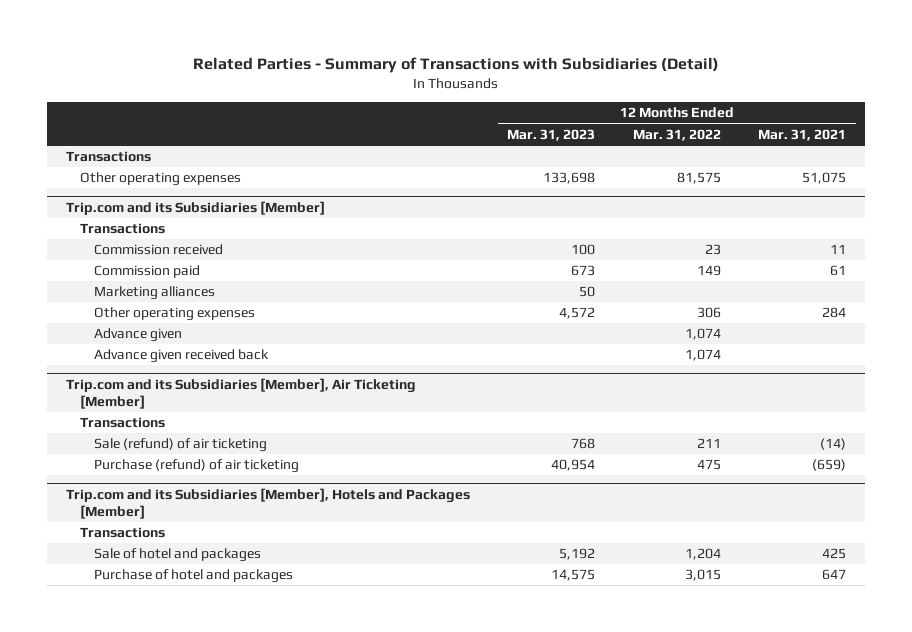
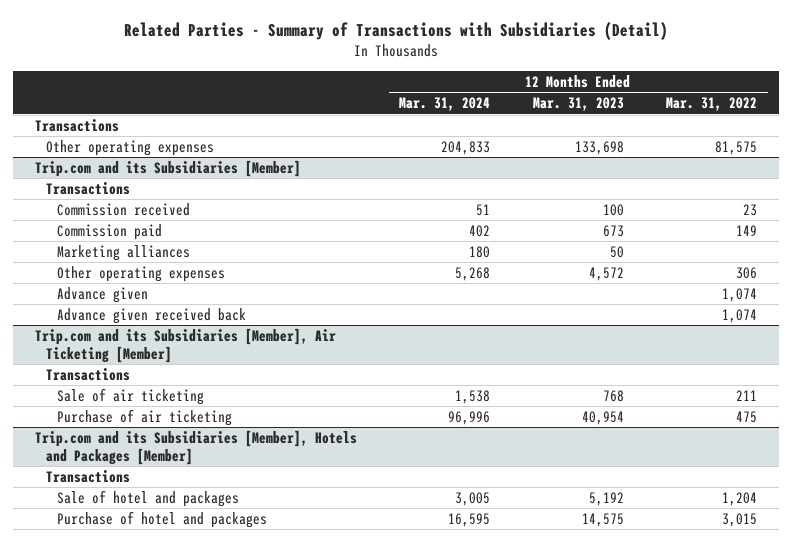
[758,128,847,141] Mar. 31, 2021 -> none
none -> [399,97,491,112] Mar. 31, 2024
[93,438,267,453] Sale (refund) of air ticketing -> [56,387,204,405] Sale of air ticketing
[93,459,299,474] Purchase (refund) of air ticketing -> [56,408,232,426] Purchase of air ticketing

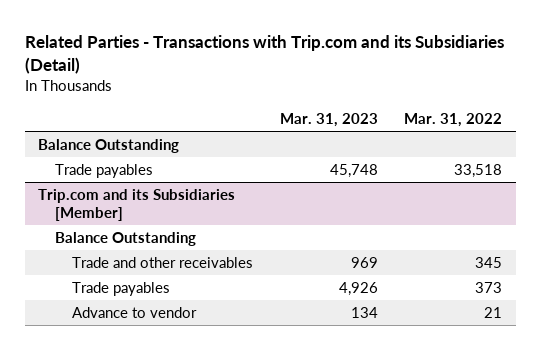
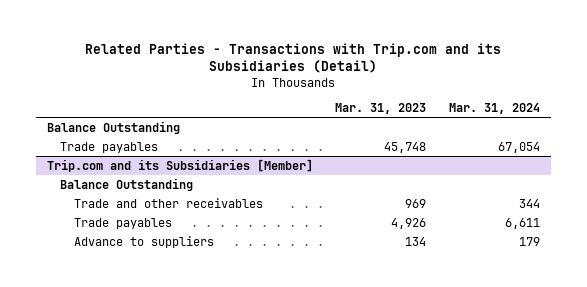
[404,113,503,128] Mar. 31, 2022 -> none
none -> [448,102,540,114] Mar. 31, 2024
[72,306,198,318] Advance to vendor -> [73,235,214,248] Advance to suppliers

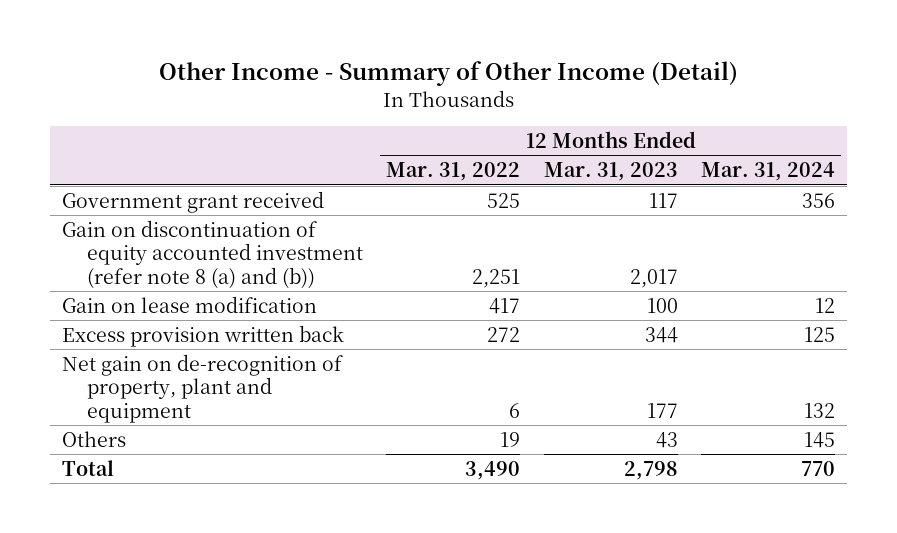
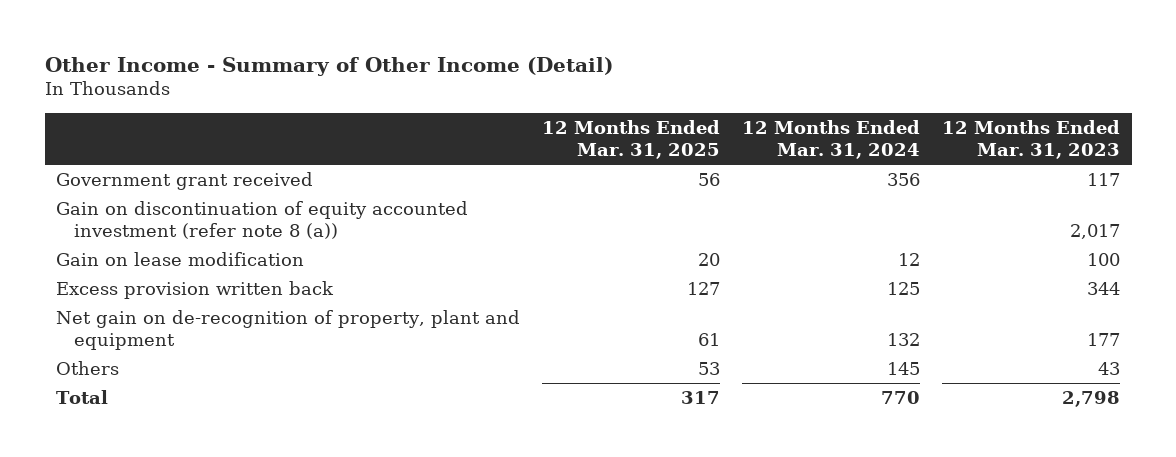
[386,162,521,182] Mar. 31, 2022 -> none
none -> [541,119,720,160] 12 Months Ended Mar. 31, 2025
[61,219,363,290] Gain on discontinuation of equity accounted investment (refer note 8 (a) and (b)) -> [55,200,468,240] Gain on discontinuation of equity accounted investment (refer note 8 (a))

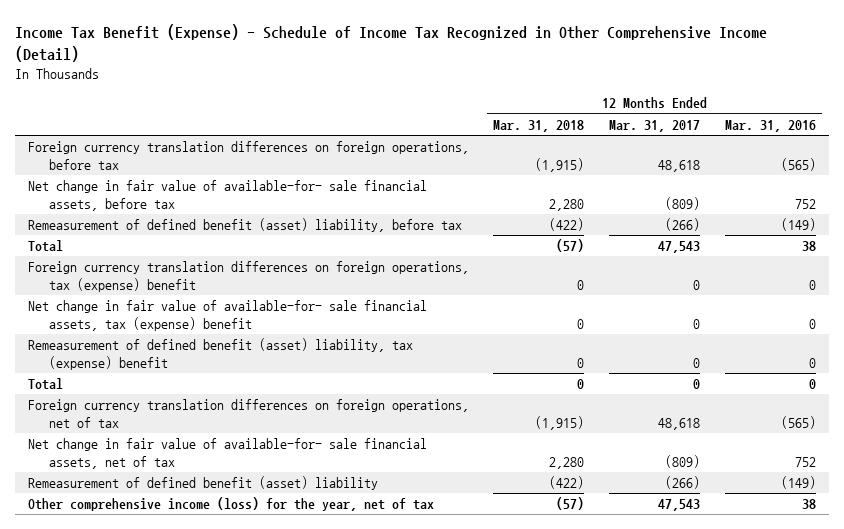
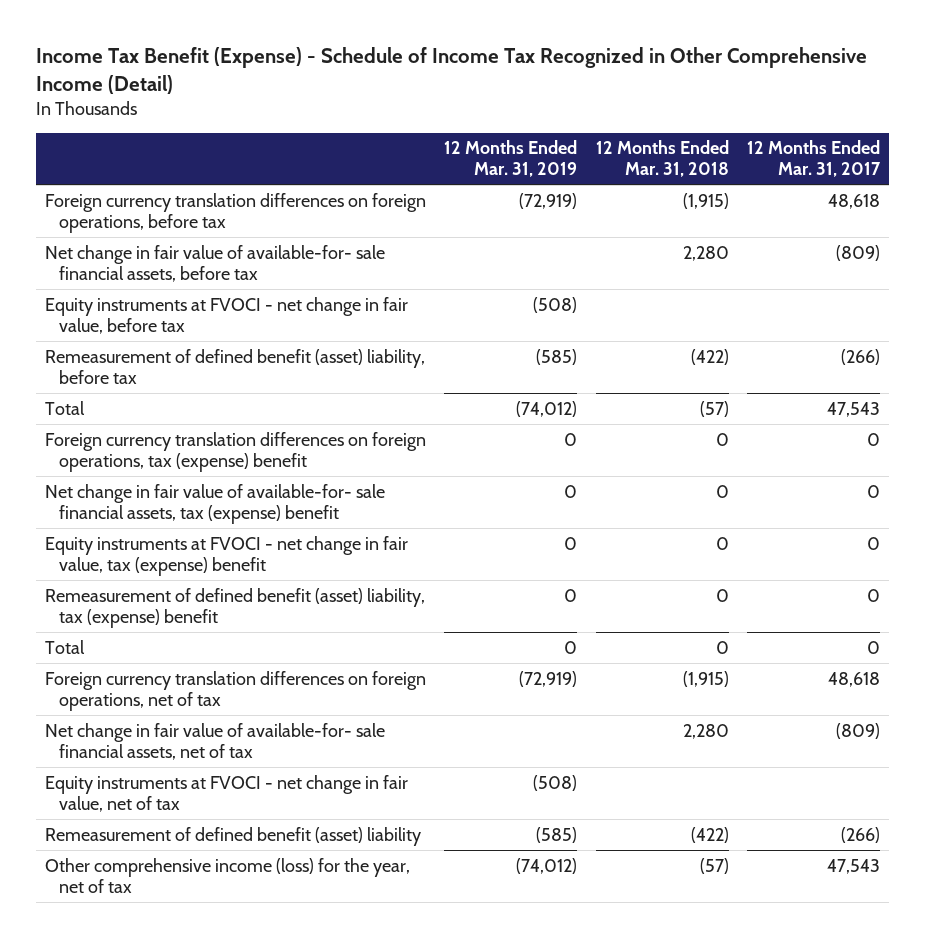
[725,119,817,132] Mar. 31, 2016 -> none
none -> [444,140,578,178] 12 Months Ended Mar. 31, 2019
none -> [44,296,408,334] Equity instruments at FVOCI - net change in fair value, before tax
none -> [44,535,408,576] Equity instruments at FVOCI - net change in fair value, tax (expense) benefit
none -> [44,774,408,812] Equity instruments at FVOCI - net change in fair value, net of tax

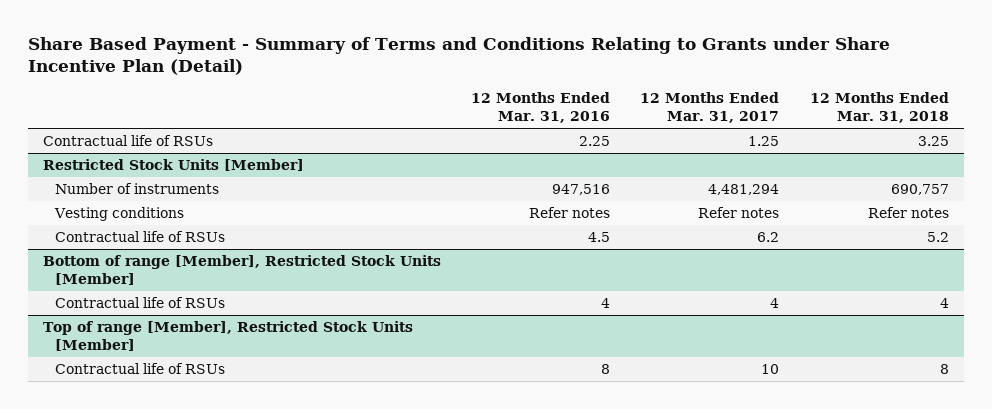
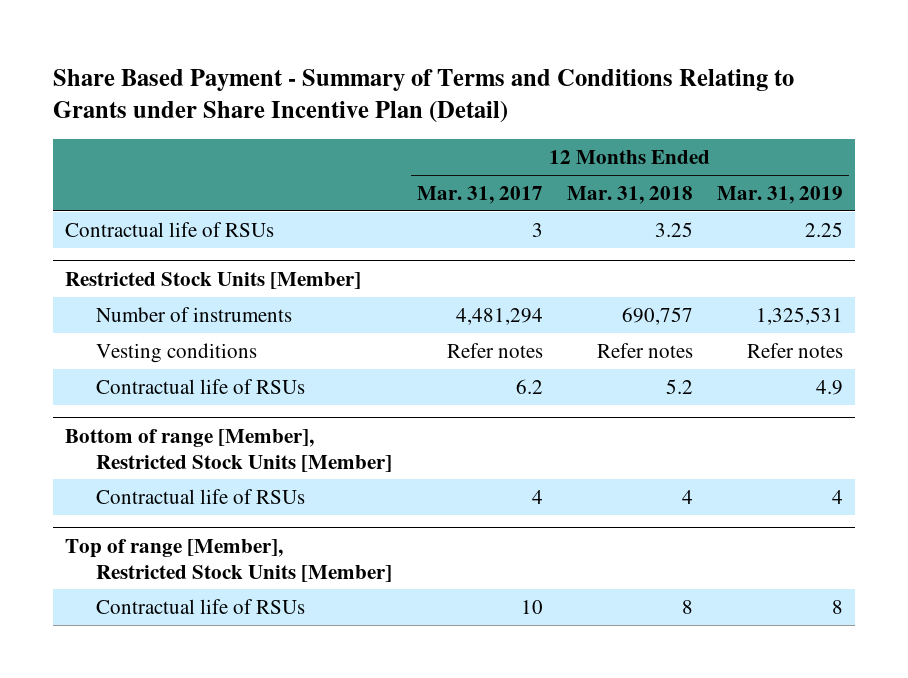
[471,92,611,124] 12 Months Ended Mar. 31, 2016 -> none
none -> [717,185,844,204] Mar. 31, 2019
[748,136,780,147] 1.25 -> [531,222,543,237] 3

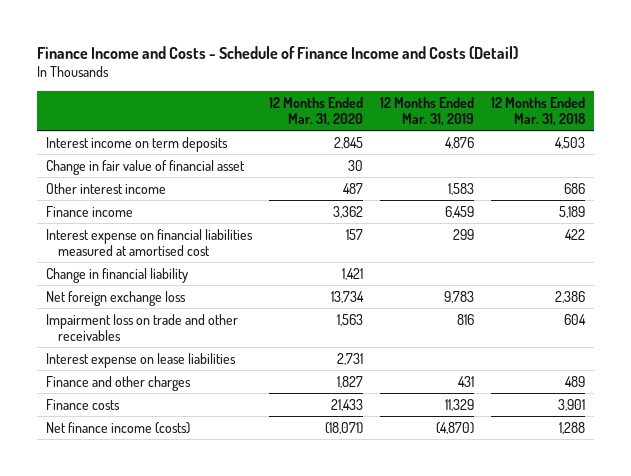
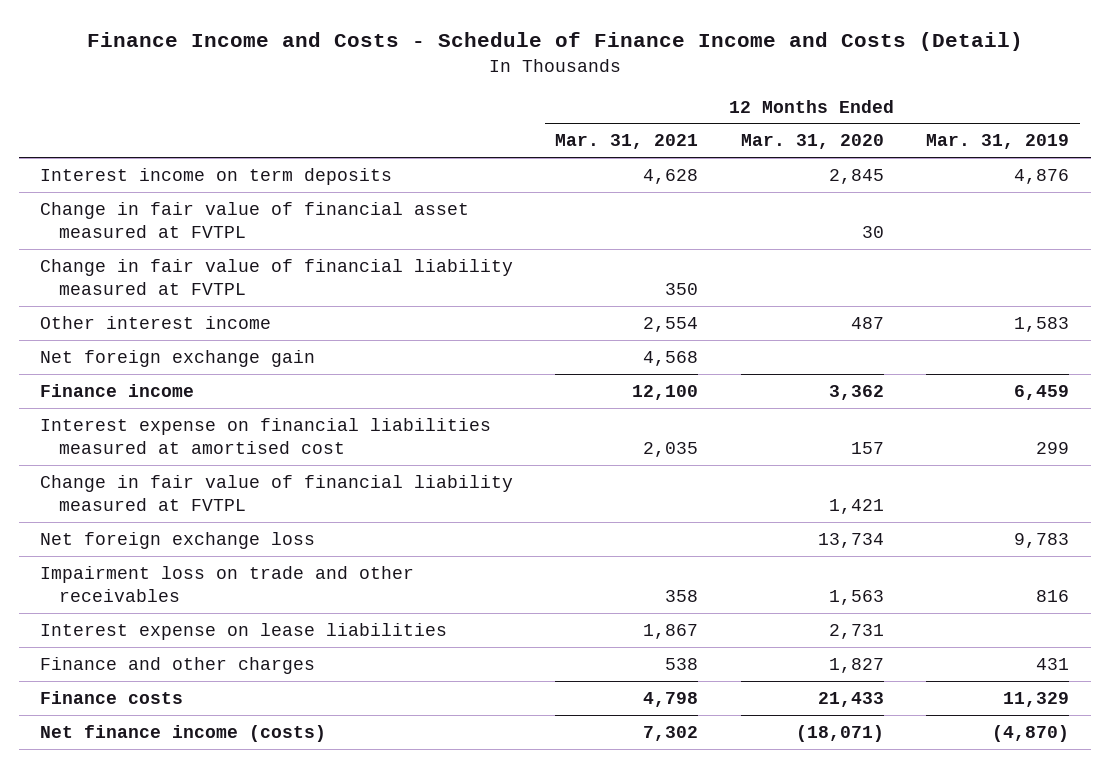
[491,96,587,126] 12 Months Ended Mar. 31, 2018 -> none
none -> [555,134,699,150] Mar. 31, 2021
[45,159,245,175] Change in fair value of financial asset -> [39,201,469,239] Change in fair value of financial asset measured at FVTPL
none -> [39,258,513,296] Change in fair value of financial liability measured at FVTPL
none -> [39,349,315,367] Net foreign exchange gain
[45,267,188,283] Change in financial liability -> [39,474,513,512] Change in fair value of financial liability measured at FVTPL

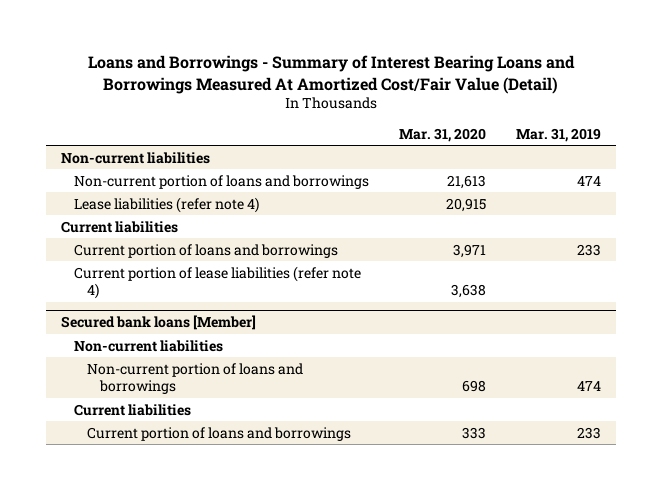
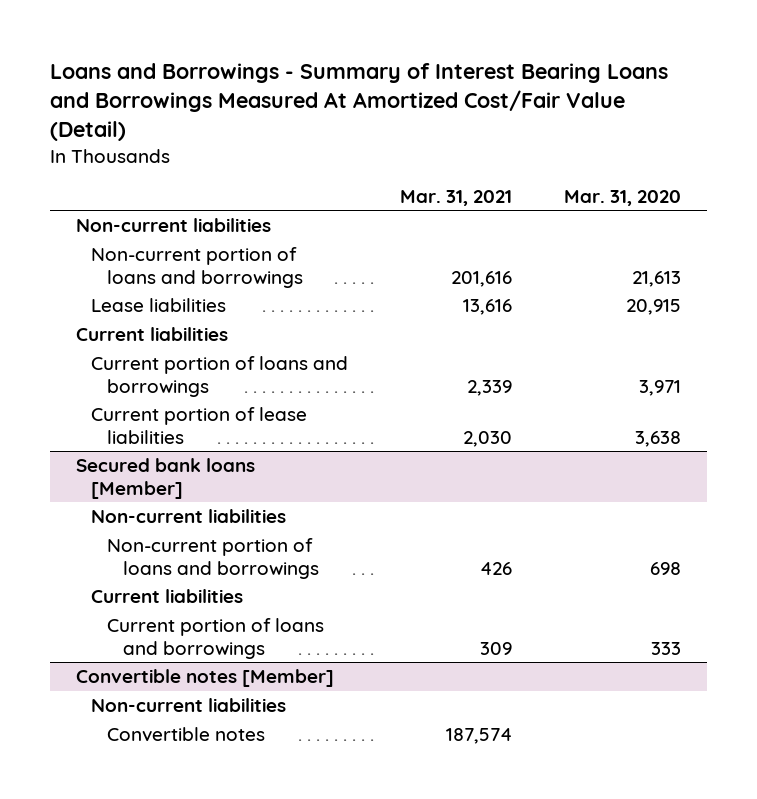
[516,127,602,142] Mar. 31, 2019 -> none
none -> [400,189,513,206] Mar. 31, 2021
[74,196,260,213] Lease liabilities (refer note 4) -> [91,298,227,313] Lease liabilities
[74,265,362,300] Current portion of lease liabilities (refer note 4) -> [91,407,308,444] Current portion of lease liabilities
none -> [75,669,334,688] Convertible notes [Member]
none -> [91,698,287,713] Non-current liabilities
none -> [107,727,266,743] Convertible notes

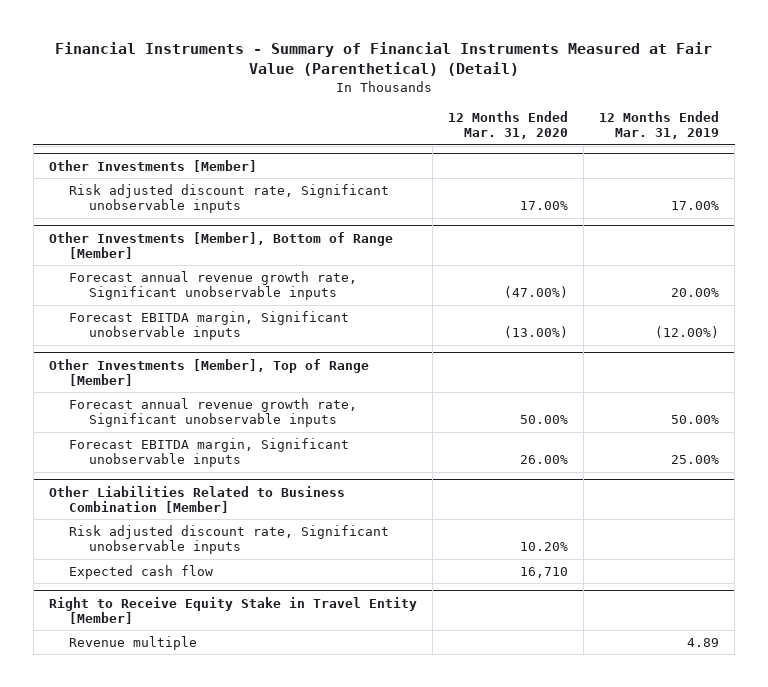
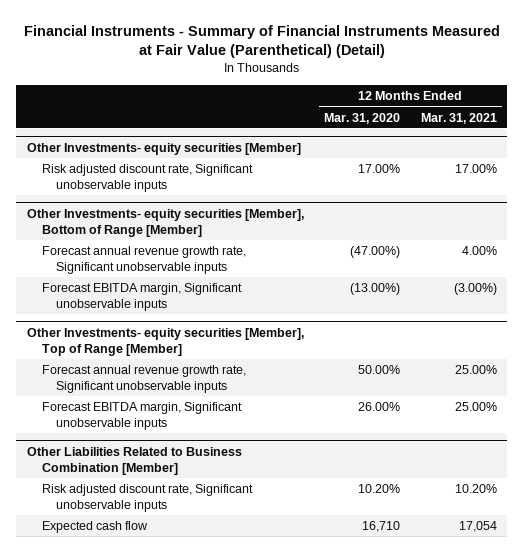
[599,111,720,140] 12 Months Ended Mar. 31, 2019 -> none
none -> [420,112,497,124] Mar. 31, 2021
[48,159,257,172] Other Investments [Member] -> [26,142,301,155] Other Investments- equity securities [Member]
[48,231,393,260] Other Investments [Member], Bottom of Range [Member] -> [26,208,304,237] Other Investments- equity securities [Member], Bottom of Range [Member]
[48,358,369,387] Other Investments [Member], Top of Range [Member] -> [26,327,304,356] Other Investments- equity securities [Member], Top of Range [Member]
[48,596,417,625] Right to Receive Equity Stake in Travel Entity [Member] -> none
[69,636,198,651] Revenue multiple -> none

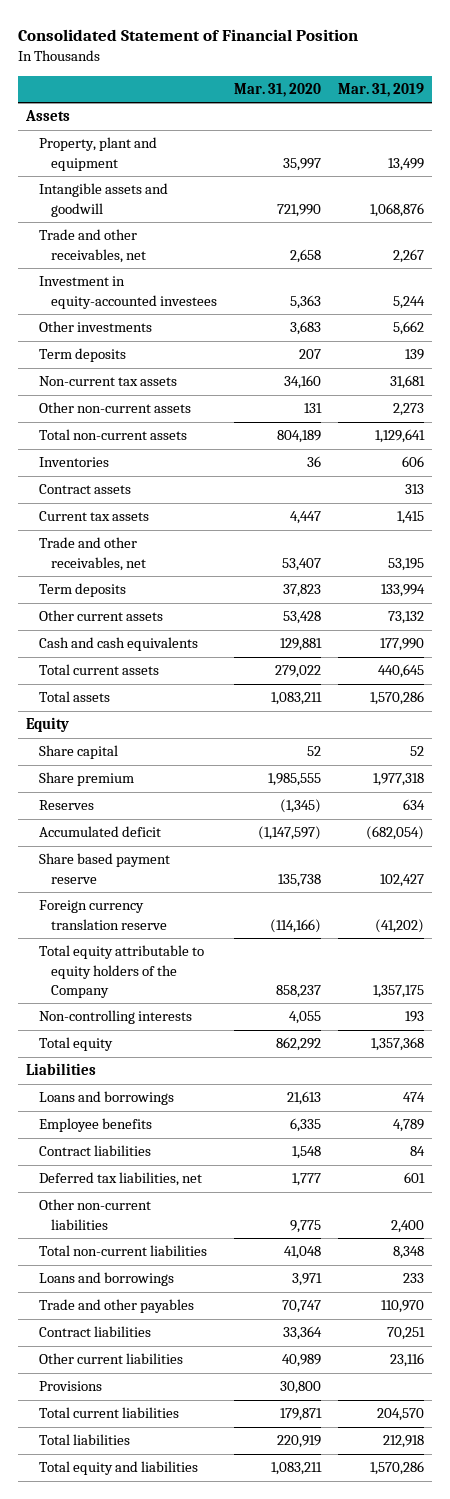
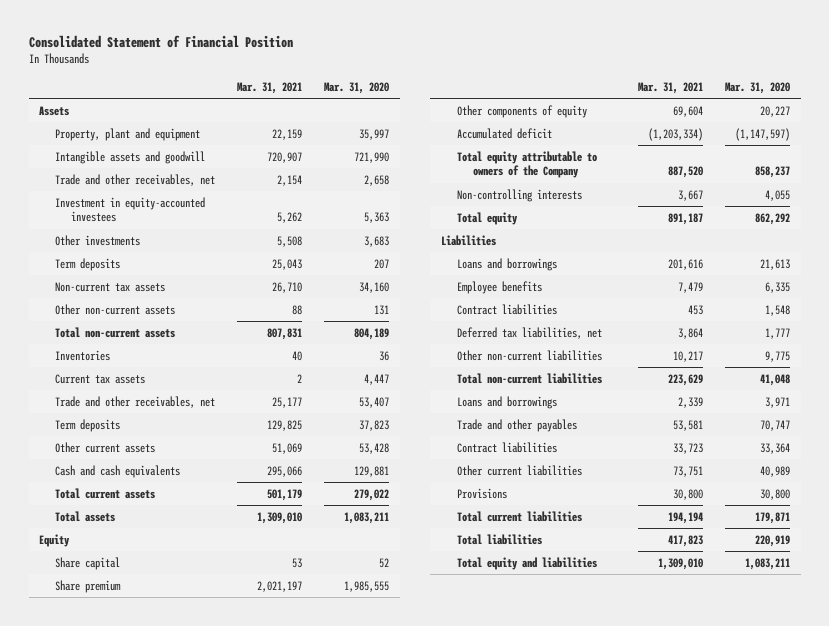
[337,82,424,97] Mar. 31, 2019 -> none
none -> [237,82,303,95] Mar. 31, 2021
[38,484,131,495] Contract assets -> none
[38,800,94,811] Reserves -> none
none -> [456,104,587,118] Other components of equity
[38,853,170,884] Share based payment reserve -> none
[38,900,167,930] Foreign currency translation reserve -> none
[38,945,204,998] Total equity attributable to equity holders of the Company -> [456,150,597,179] Total equity attributable to owners of the Company

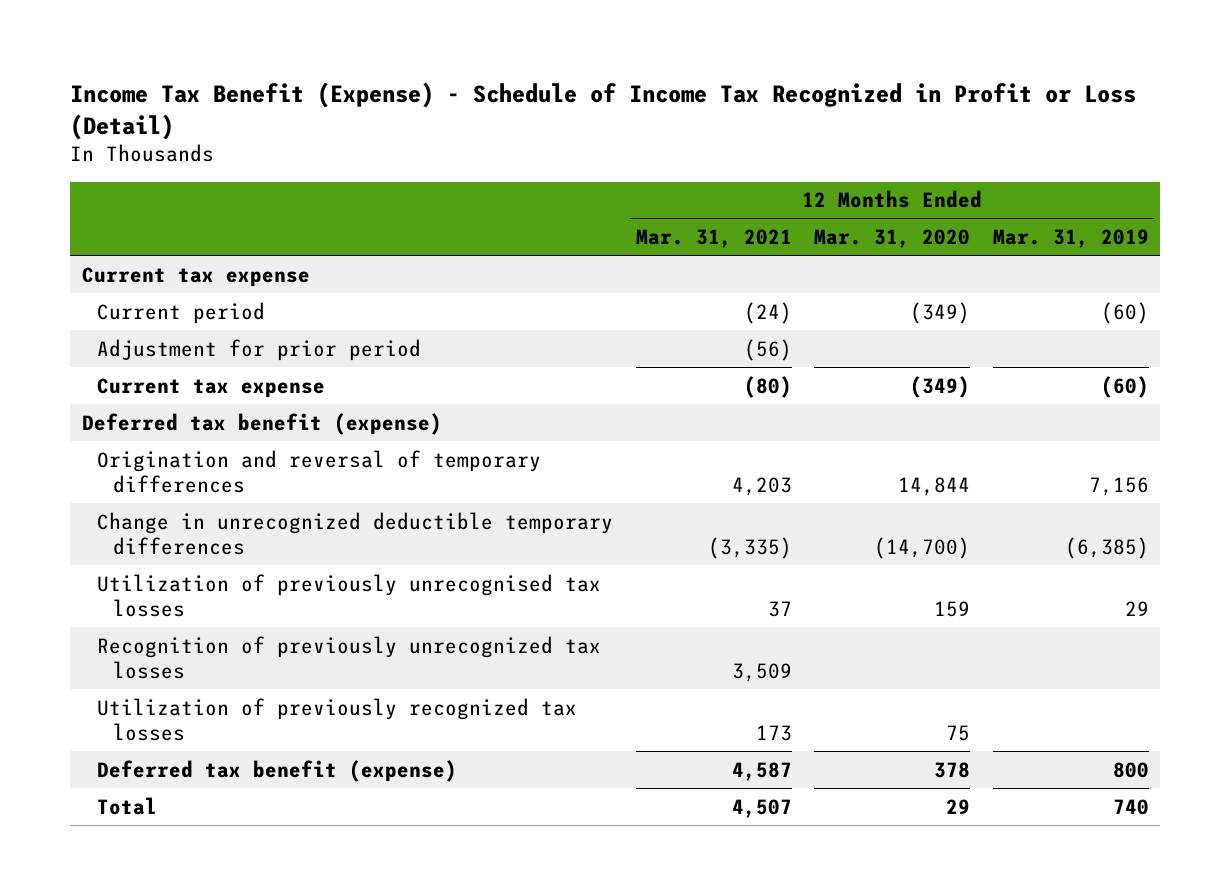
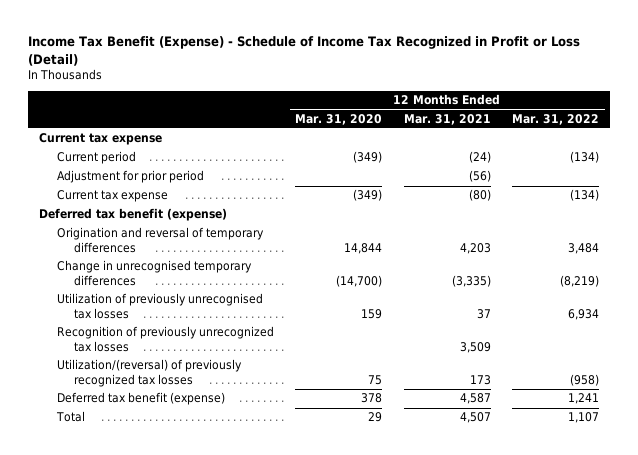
[992,229,1149,249] Mar. 31, 2019 -> none
none -> [512,113,600,125] Mar. 31, 2022
[97,511,614,556] Change in unrecognized deductible temporary differences -> [56,260,252,286] Change in unrecognised temporary differences
[97,697,578,742] Utilization of previously recognized tax losses -> [56,359,242,387] Utilization/(reversal) of previously recognized tax losses

